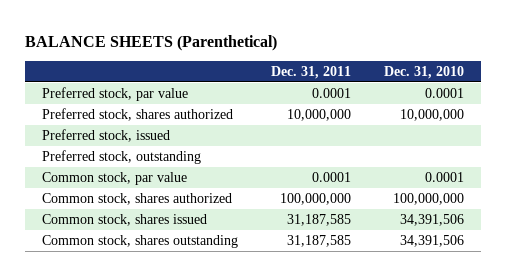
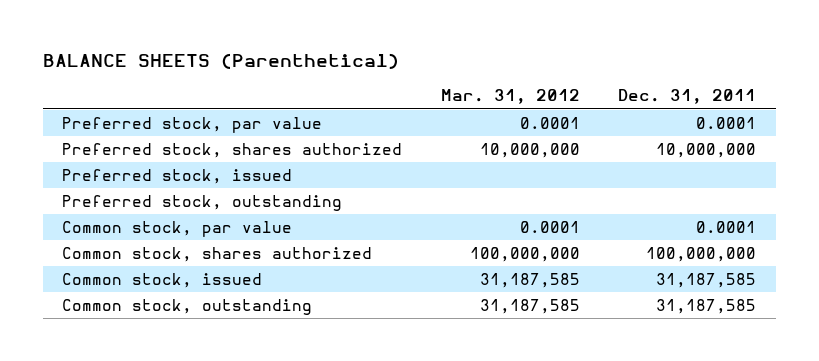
[383,65,464,79] Dec. 31, 2010 -> none
none -> [440,89,580,105] Mar. 31, 2012
[41,213,207,226] Common stock, shares issued -> [62,272,263,288] Common stock, issued
[41,234,238,248] Common stock, shares outstanding -> [62,298,313,315] Common stock, outstanding

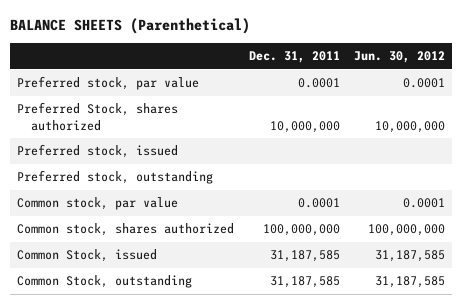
[440,89,580,105] Mar. 31, 2012 -> none
none -> [353,51,445,64] Jun. 30, 2012
[62,142,403,158] Preferred stock, shares authorized -> [17,102,179,131] Preferred Stock, shares authorized
[62,272,263,288] Common stock, issued -> [17,249,158,263] Common Stock, issued
[62,298,313,315] Common stock, outstanding -> [17,275,193,289] Common Stock, outstanding

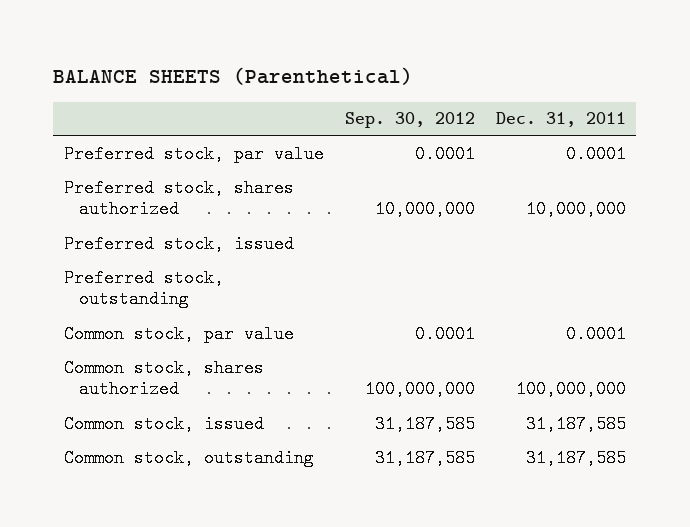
[353,51,445,64] Jun. 30, 2012 -> none
none -> [344,112,475,129] Sep. 30, 2012
[17,102,179,131] Preferred Stock, shares authorized -> [63,178,294,219] Preferred stock, shares authorized
[17,249,158,263] Common Stock, issued -> [63,414,264,433] Common stock, issued
[17,275,193,289] Common Stock, outstanding -> [63,448,314,467] Common stock, outstanding

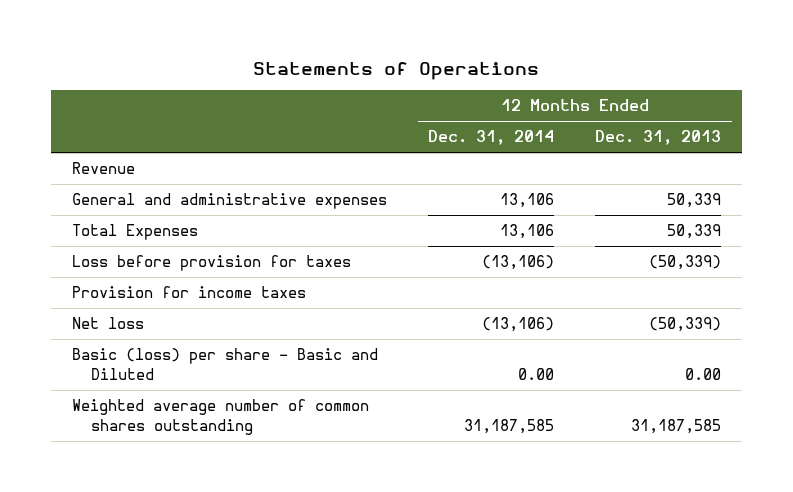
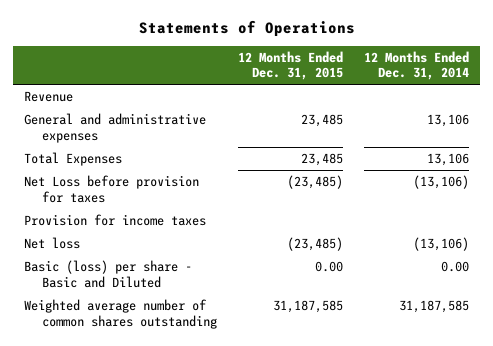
[595,130,722,146] Dec. 31, 2013 -> none
none -> [238,50,344,81] 12 Months Ended Dec. 31, 2015
[71,255,351,272] Loss before provision for taxes -> [23,174,199,203] Net Loss before provision for taxes

